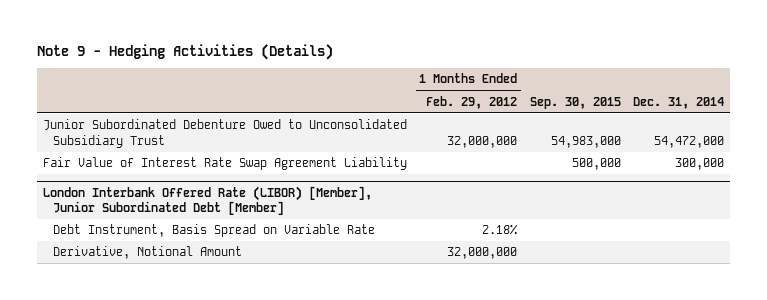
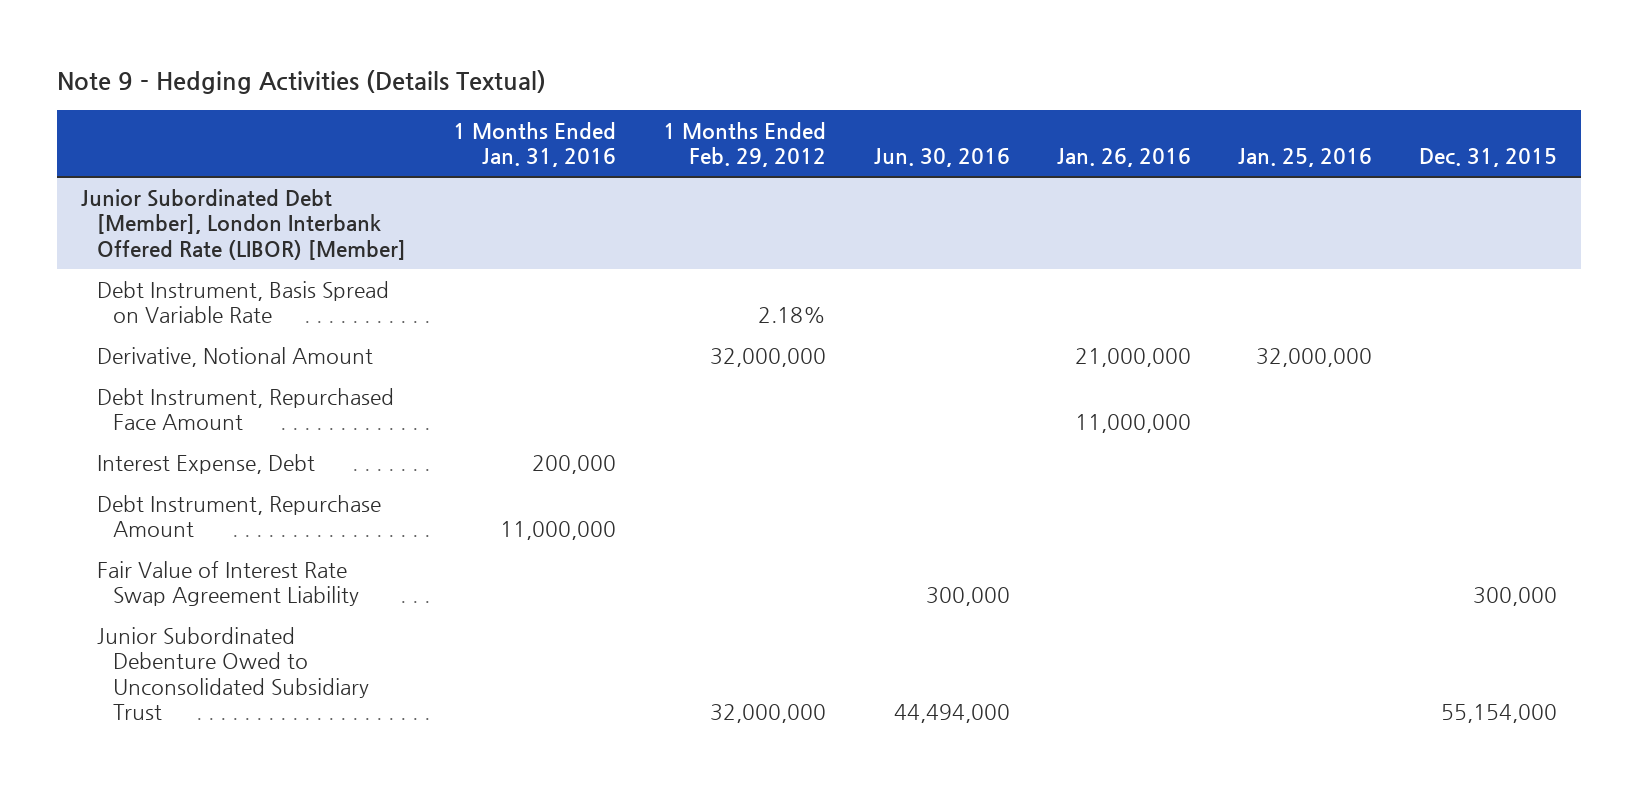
[37,44,334,61] Note 9 - Hedging Activities (Details) -> [57,70,547,95] Note 9 - Hedging Activities (Details Textual)
[529,96,621,109] Sep. 30, 2015 -> none
[632,96,724,109] Dec. 31, 2014 -> none
none -> [453,121,617,168] 1 Months Ended Jan. 31, 2016
none -> [873,148,1010,168] Jun. 30, 2016
none -> [1056,148,1191,168] Jan. 26, 2016
none -> [1238,148,1373,168] Jan. 25, 2016
none -> [1419,148,1558,168] Dec. 31, 2015
[43,119,408,148] Junior Subordinated Debenture Owed to Unconsolidated Subsidiary Trust -> none
[43,157,408,171] Fair Value of Interest Rate Swap Agreement Liability -> none
[43,186,373,216] London Interbank Offered Rate (LIBOR) [Member], Junior Subordinated Debt [Member] -> [80,188,406,260] Junior Subordinated Debt [Member], London Interbank Offered Rate (LIBOR) [Member]
none -> [96,387,394,431] Debt Instrument, Repurchased Face Amount
none -> [96,453,315,474] Interest Expense, Debt
none -> [96,494,381,538] Debt Instrument, Repurchase Amount
none -> [96,560,360,607] Fair Value of Interest Rate Swap Agreement Liability
none -> [96,626,370,721] Junior Subordinated Debenture Owed to Unconsolidated Subsidiary Trust

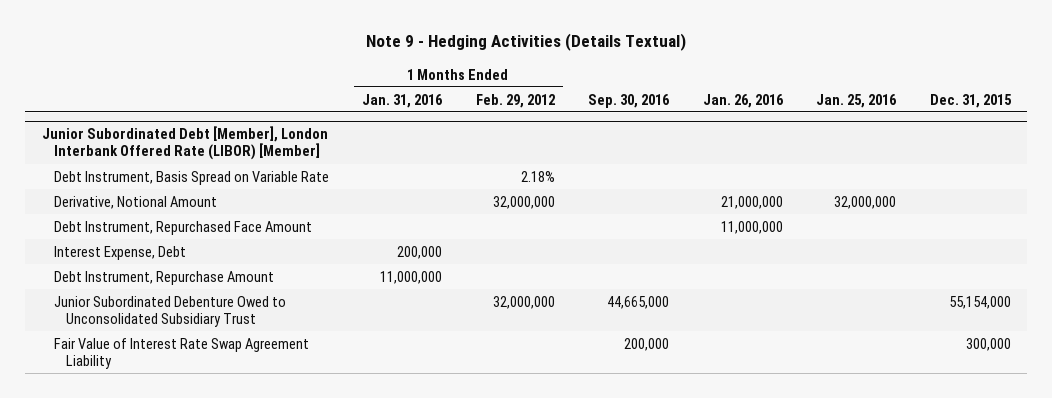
[873,148,1010,168] Jun. 30, 2016 -> none
none -> [588,93,671,108] Sep. 30, 2016
[96,560,360,607] Fair Value of Interest Rate Swap Agreement Liability -> [53,337,309,369] Fair Value of Interest Rate Swap Agreement Liability

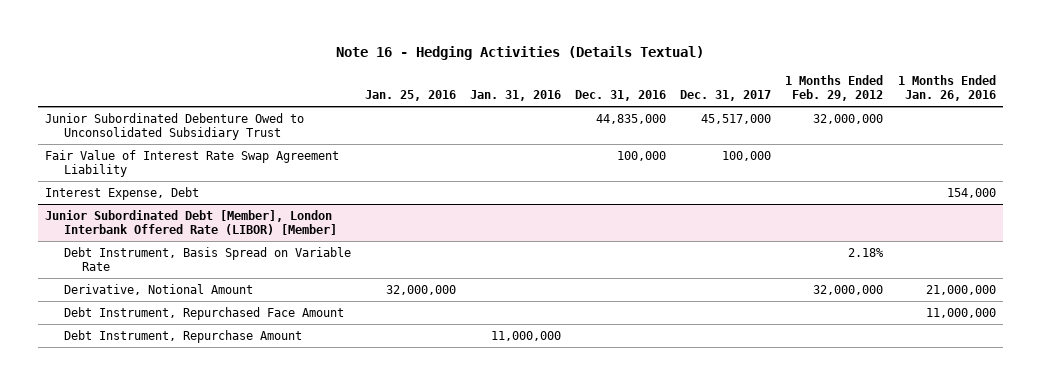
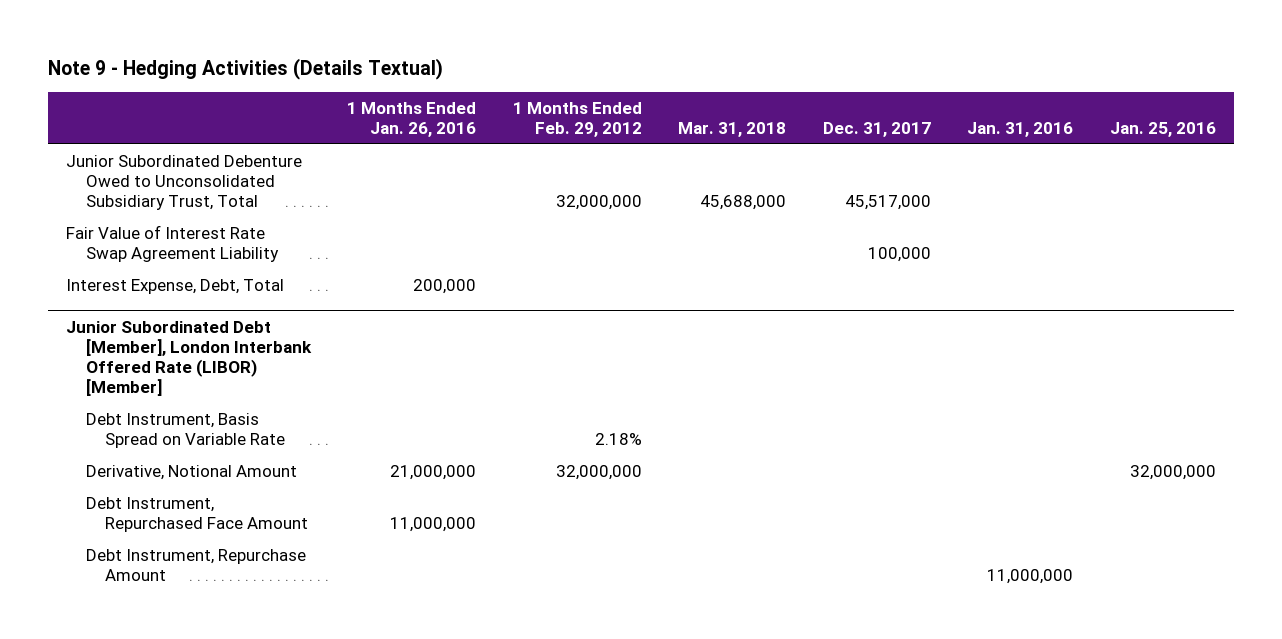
[336,46,705,61] Note 16 - Hedging Activities (Details Textual) -> [48,57,444,80] Note 9 - Hedging Activities (Details Textual)
[575,90,667,102] Dec. 31, 2016 -> none
none -> [678,121,787,137] Mar. 31, 2018
[45,112,305,141] Junior Subordinated Debenture Owed to Unconsolidated Subsidiary Trust -> [66,155,303,210] Junior Subordinated Debenture Owed to Unconsolidated Subsidiary Trust, Total
[45,186,200,200] Interest Expense, Debt -> [66,279,285,295] Interest Expense, Debt, Total
[946,187,996,198] 154,000 -> [413,279,477,295] 200,000

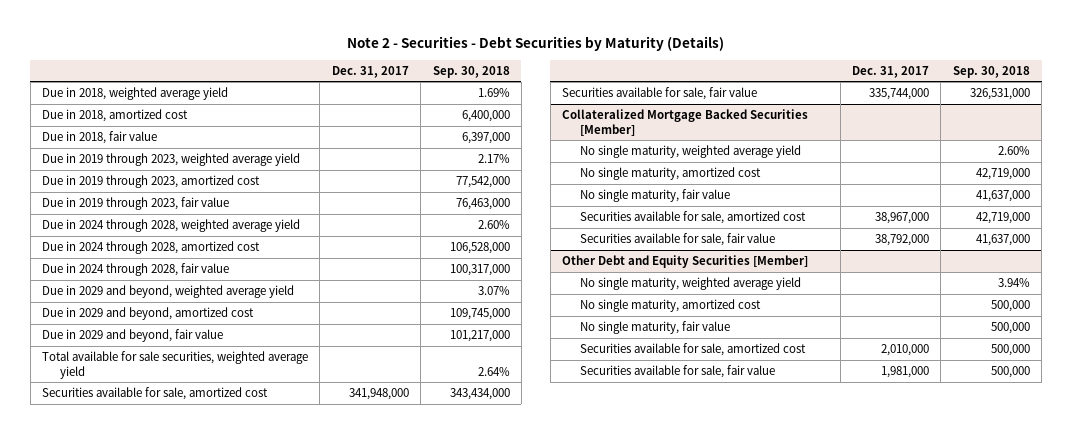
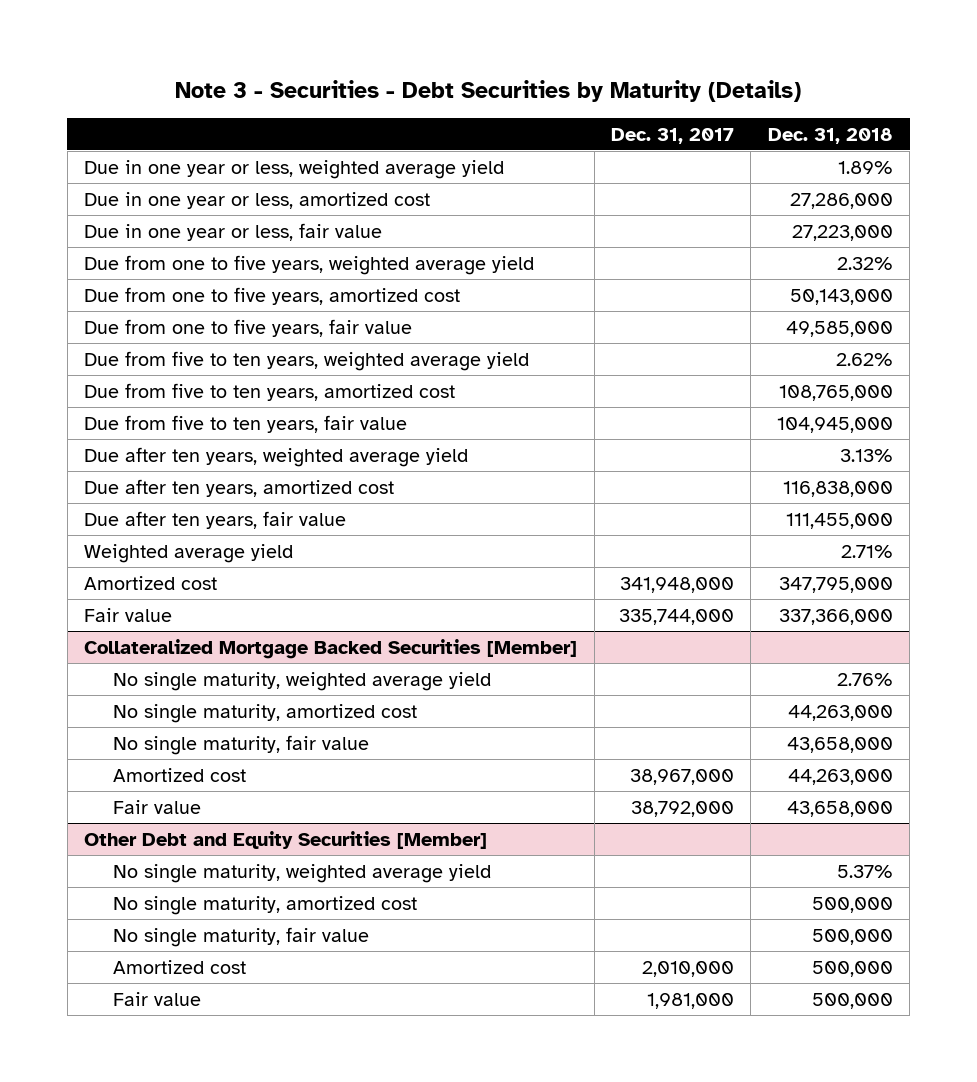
[346,36,724,52] Note 2 - Securities - Debt Securities by Maturity (Details) -> [175,80,802,103] Note 3 - Securities - Debt Securities by Maturity (Details)
[432,65,510,78] Sep. 30, 2018 -> none
none -> [767,127,893,144] Dec. 31, 2018
[42,109,189,123] Due in 2018, amortized cost -> none
[42,131,158,145] Due in 2018, fair value -> none
[42,87,229,101] Due in 2018, weighted average yield -> [84,159,505,179] Due in one year or less, weighted average yield
none -> [84,191,431,209] Due in one year or less, amortized cost
none -> [84,222,383,241] Due in one year or less, fair value
[42,153,301,167] Due in 2019 through 2023, weighted average yield -> [84,254,535,275] Due from one to five years, weighted average yield
[42,175,261,189] Due in 2019 through 2023, amortized cost -> [84,286,461,305] Due from one to five years, amortized cost
[42,197,230,211] Due in 2019 through 2023, fair value -> [84,318,413,337] Due from one to five years, fair value
[42,219,301,233] Due in 2024 through 2028, weighted average yield -> [84,350,530,371] Due from five to ten years, weighted average yield
[42,241,261,255] Due in 2024 through 2028, amortized cost -> [84,382,456,401] Due from five to ten years, amortized cost
[42,263,230,277] Due in 2024 through 2028, fair value -> [84,414,408,433] Due from five to ten years, fair value
[42,285,295,299] Due in 2029 and beyond, weighted average yield -> [84,446,469,467] Due after ten years, weighted average yield
[42,307,255,321] Due in 2029 and beyond, amortized cost -> [84,478,395,497] Due after ten years, amortized cost
[42,329,224,343] Due in 2029 and beyond, fair value -> [84,510,347,529] Due after ten years, fair value
[42,351,309,379] Total available for sale securities, weighted average yield -> [84,543,294,563] Weighted average yield
[42,387,269,401] Securities available for sale, amortized cost -> [84,575,218,590] Amortized cost
[562,87,758,101] Securities available for sale, fair value -> [84,607,173,622] Fair value
[580,211,807,225] Securities available for sale, amortized cost -> [112,767,246,782] Amortized cost
[580,233,776,247] Securities available for sale, fair value -> [112,799,201,814] Fair value
[580,343,807,357] Securities available for sale, amortized cost -> [112,959,246,974] Amortized cost
[580,365,776,379] Securities available for sale, fair value -> [112,991,201,1006] Fair value

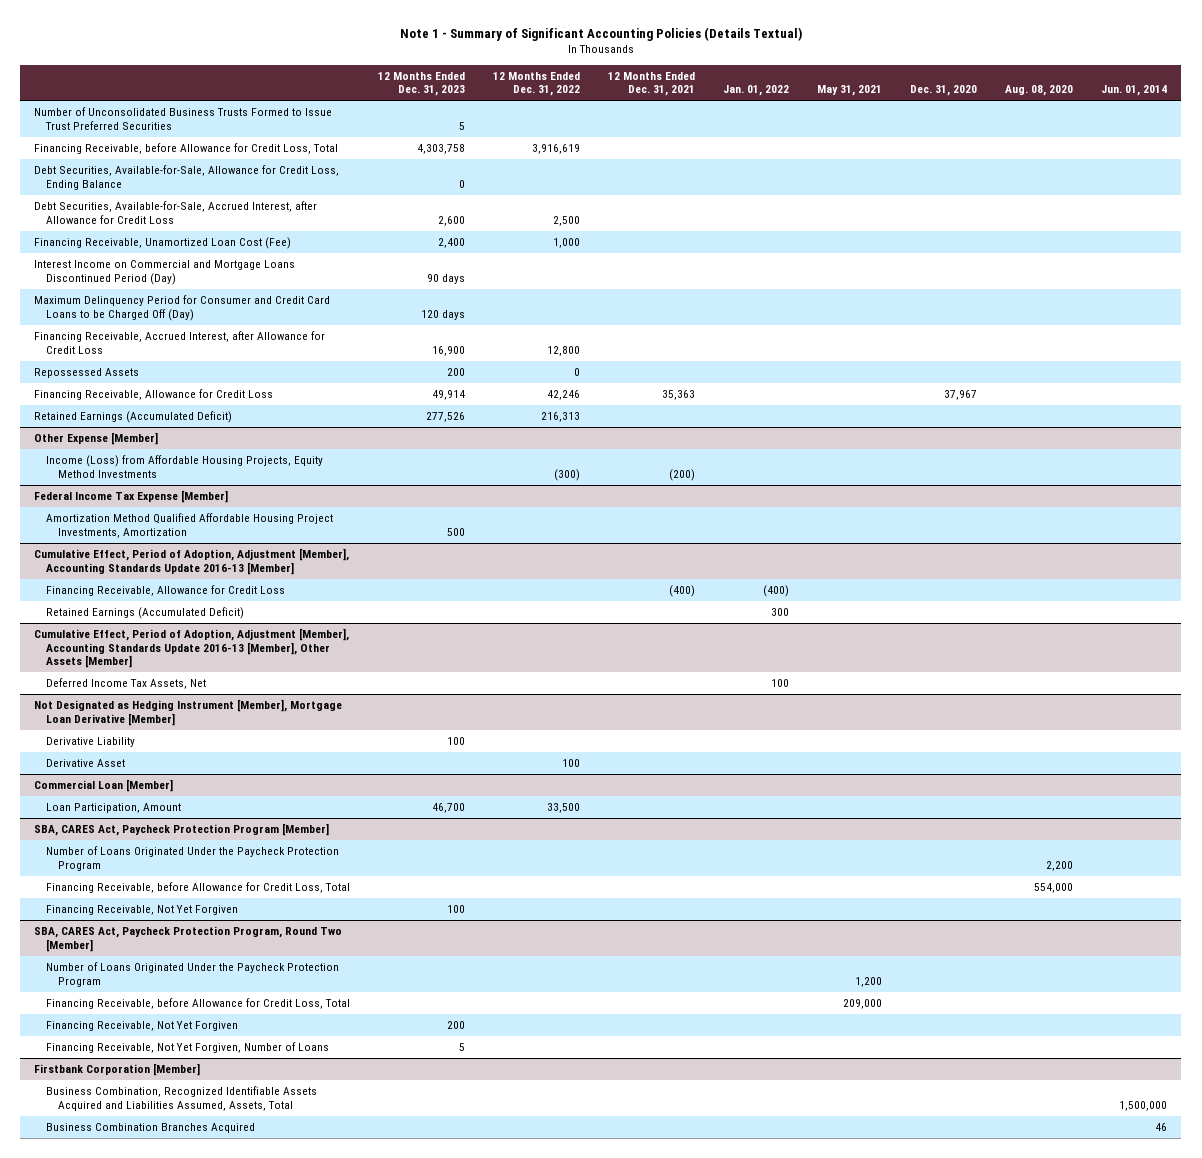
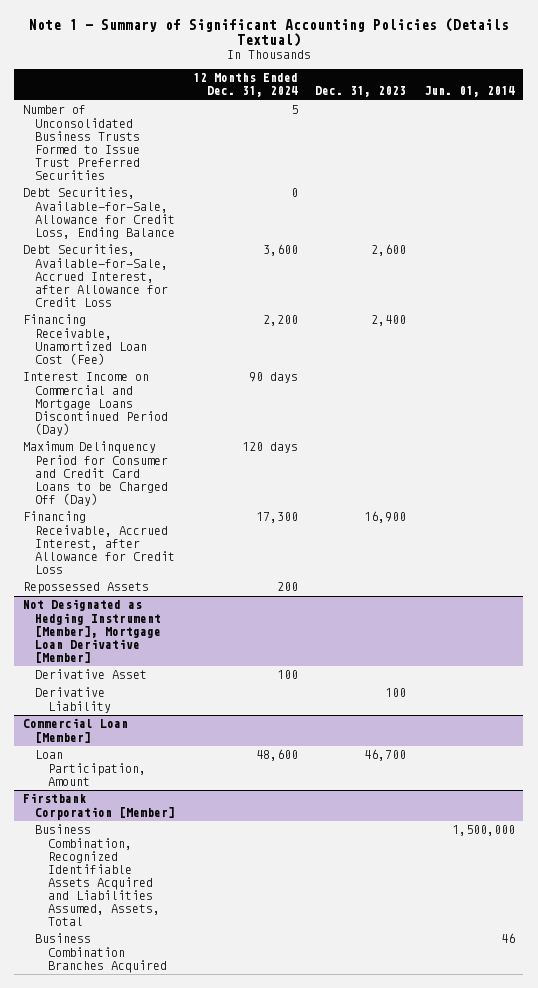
[378,72,466,97] 12 Months Ended Dec. 31, 2023 -> none
[493,72,581,97] 12 Months Ended Dec. 31, 2022 -> none
[608,72,696,97] 12 Months Ended Dec. 31, 2021 -> none
[723,85,790,97] Jan. 01, 2022 -> none
[817,85,883,97] May 31, 2021 -> none
[910,85,978,97] Dec. 31, 2020 -> none
[1005,85,1074,97] Aug. 08, 2020 -> none
none -> [192,73,298,98] 12 Months Ended Dec. 31, 2024
none -> [315,86,407,98] Dec. 31, 2023
[34,143,339,155] Financing Receivable, before Allowance for Credit Loss, Total -> none
[34,389,274,401] Financing Receivable, Allowance for Credit Loss -> none
[34,411,233,424] Retained Earnings (Accumulated Deficit) -> none
[34,432,159,446] Other Expense [Member] -> none
[46,455,324,478] Income (Loss) from Affordable Housing Projects, Equity Method Investments -> none
[34,490,229,504] Federal Income Tax Expense [Member] -> none
[46,513,334,538] Amortization Method Qualified Affordable Housing Project Investments, Amortization -> none
[34,548,350,575] Cumulative Effect, Period of Adoption, Adjustment [Member], Accounting Standards Update 2016-13 [Member] -> none
[46,585,286,597] Financing Receivable, Allowance for Credit Loss -> none
[46,607,245,620] Retained Earnings (Accumulated Deficit) -> none
[34,628,350,668] Cumulative Effect, Period of Adoption, Adjustment [Member], Accounting Standards Update 2016-13 [Member], Other Assets [Member] -> none
[46,678,207,690] Deferred Income Tax Assets, Net -> none
[46,737,136,748] Derivative Liability -> [35,687,111,713] Derivative Liability
[34,823,330,837] SBA, CARES Act, Paycheck Protection Program [Member] -> none
[46,846,340,871] Number of Loans Originated Under the Paycheck Protection Program -> none
[46,882,351,894] Financing Receivable, before Allowance for Credit Loss, Total -> none
[46,905,239,916] Financing Receivable, Not Yet Forgiven -> none
[34,926,343,952] SBA, CARES Act, Paycheck Protection Program, Round Two [Member] -> none
[46,962,340,987] Number of Loans Originated Under the Paycheck Protection Program -> none
[46,998,351,1010] Financing Receivable, before Allowance for Credit Loss, Total -> none
[46,1021,239,1032] Financing Receivable, Not Yet Forgiven -> none
[46,1042,330,1054] Financing Receivable, Not Yet Forgiven, Number of Loans -> none

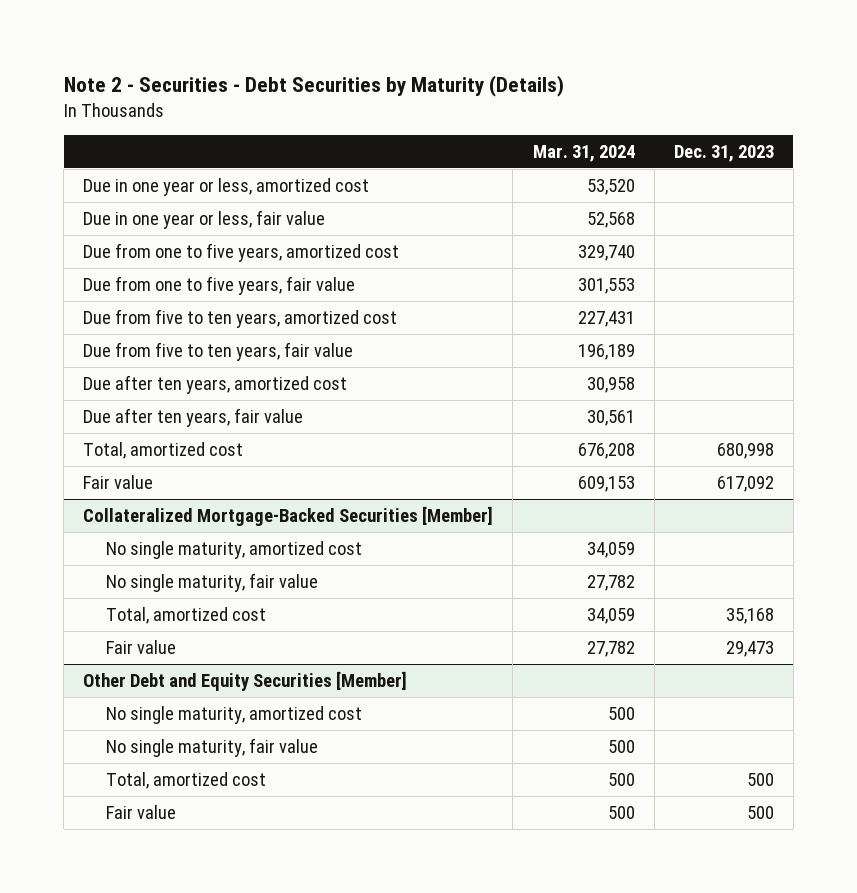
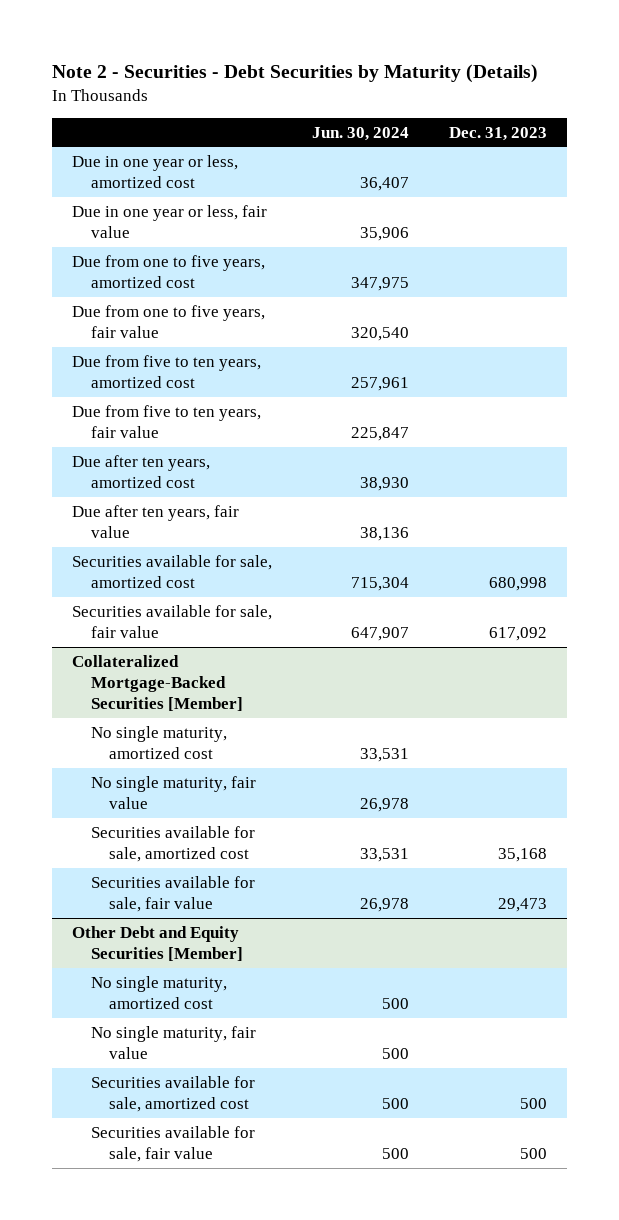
[532,144,635,162] Mar. 31, 2024 -> none
none -> [312,126,410,141] Jun. 30, 2024
[83,441,244,459] Total, amortized cost -> [72,554,273,588] Securities available for sale, amortized cost
[83,474,154,489] Fair value -> [72,604,273,638] Securities available for sale, fair value
[105,606,266,624] Total, amortized cost -> [90,825,255,862] Securities available for sale, amortized cost
[105,639,176,654] Fair value -> [90,875,255,912] Securities available for sale, fair value
[105,771,266,789] Total, amortized cost -> [90,1075,255,1112] Securities available for sale, amortized cost
[105,804,176,819] Fair value -> [90,1125,255,1162] Securities available for sale, fair value

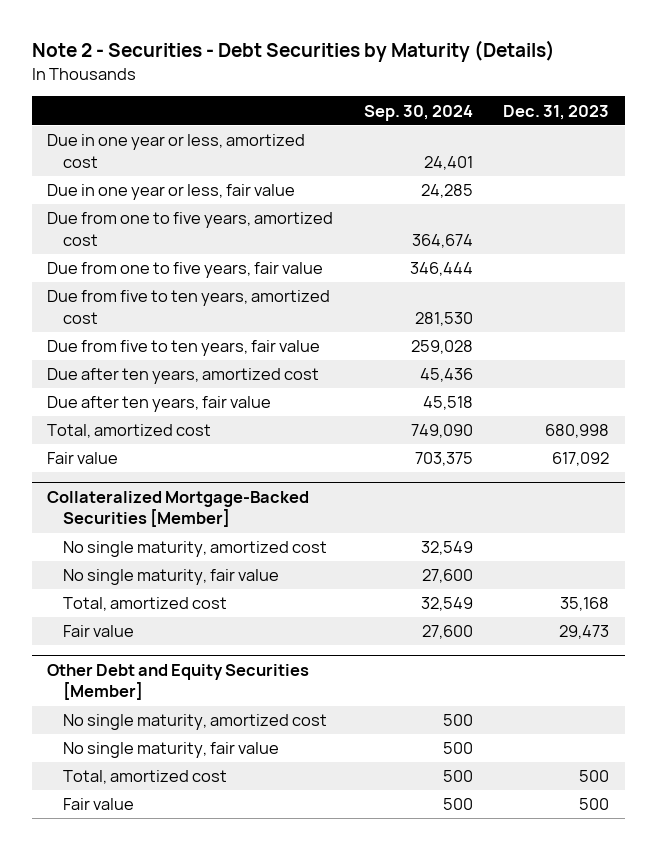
[312,126,410,141] Jun. 30, 2024 -> none
none -> [363,104,473,121] Sep. 30, 2024
[72,554,273,588] Securities available for sale, amortized cost -> [46,424,211,439] Total, amortized cost
[72,604,273,638] Securities available for sale, fair value -> [46,452,118,465] Fair value
[90,825,255,862] Securities available for sale, amortized cost -> [63,597,228,612] Total, amortized cost
[90,875,255,912] Securities available for sale, fair value -> [63,625,135,638] Fair value
[90,1075,255,1112] Securities available for sale, amortized cost -> [63,770,228,785] Total, amortized cost
[90,1125,255,1162] Securities available for sale, fair value -> [63,798,135,811] Fair value

